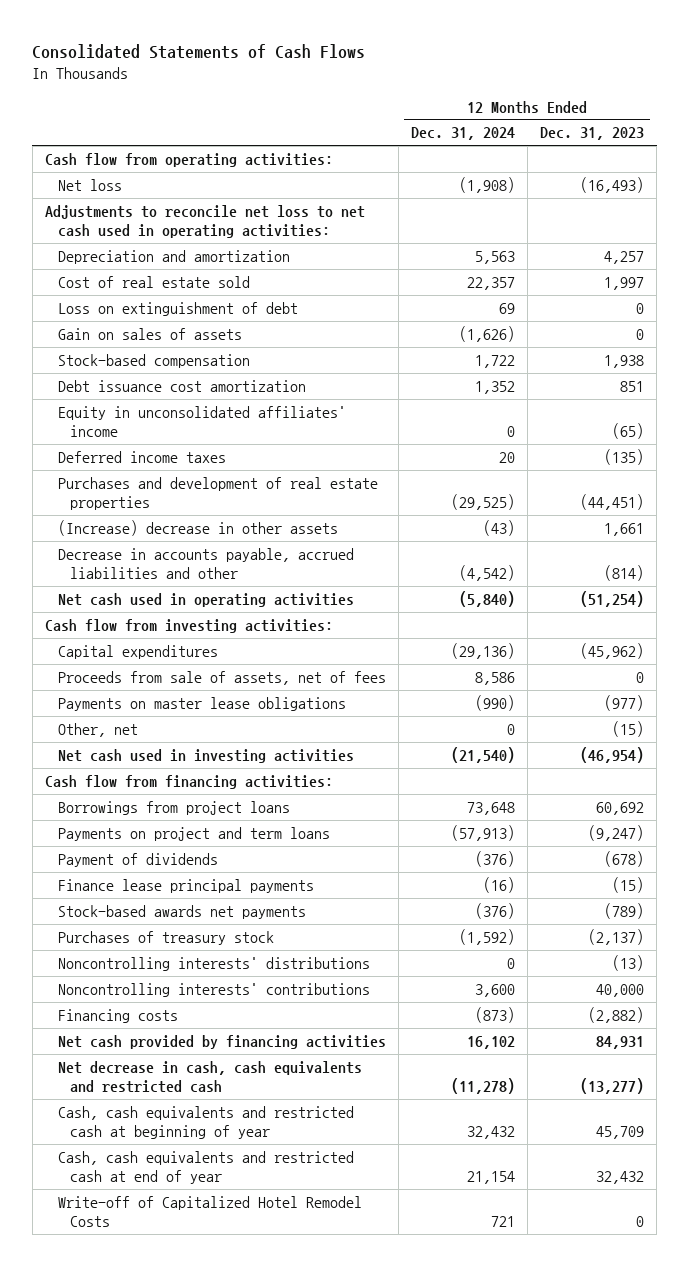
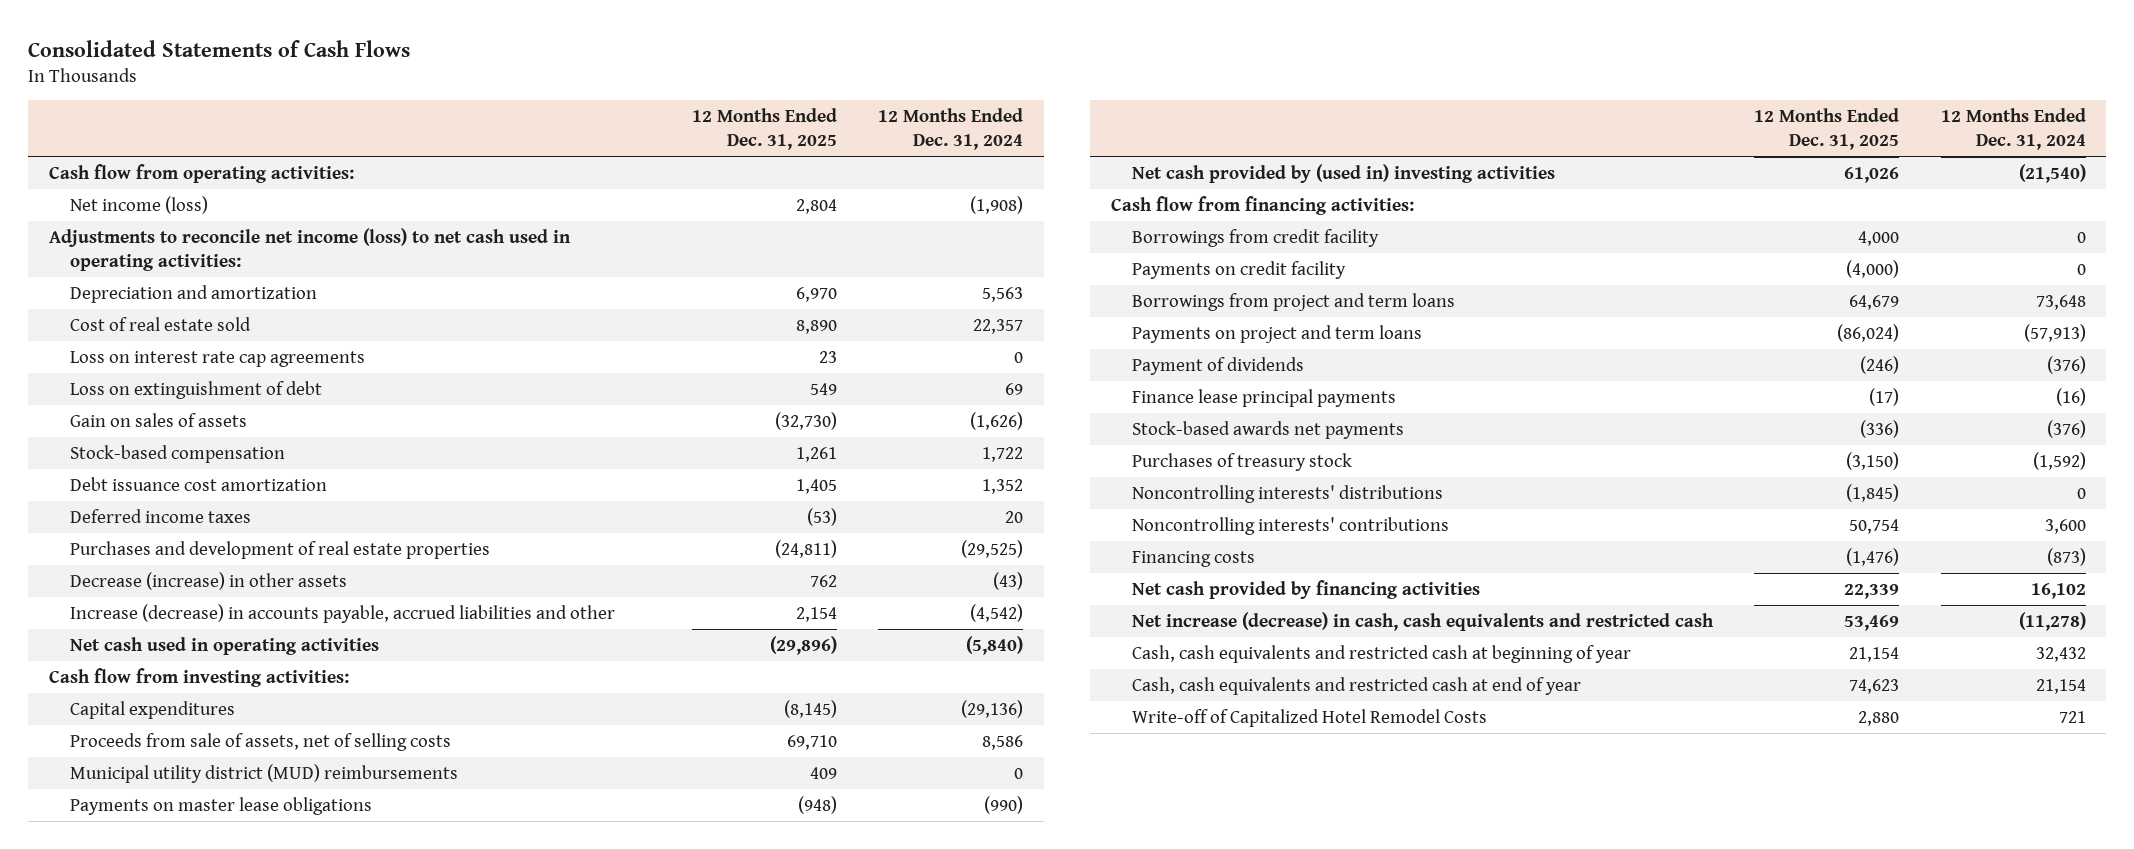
[539,127,644,141] Dec. 31, 2023 -> none
none -> [692,107,838,151] 12 Months Ended Dec. 31, 2025
[57,178,122,191] Net loss -> [69,195,208,214] Net income (loss)
[45,204,366,239] Adjustments to reconcile net loss to net cash used in operating activities: -> [48,227,571,271] Adjustments to reconcile net income (loss) to net cash used in operating activities:
none -> [69,350,365,367] Loss on interest rate cap agreements
[57,405,346,438] Equity in unconsolidated affiliates' income -> none
[57,519,338,536] (Increase) decrease in other assets -> [69,571,347,590] Decrease (increase) in other assets
[57,547,354,580] Decrease in accounts payable, accrued liabilities and other -> [69,603,615,623] Increase (decrease) in accounts payable, accrued liabilities and other
[57,670,386,685] Proceeds from sale of assets, net of fees -> [69,732,451,751] Proceeds from sale of assets, net of selling costs
none -> [69,763,458,783] Municipal utility district (MUD) reimbursements
[57,722,138,737] Other, net -> none
[57,748,354,763] Net cash used in investing activities -> [1132,163,1556,183] Net cash provided by (used in) investing activities
none -> [1132,228,1380,247] Borrowings from credit facility
none -> [1132,260,1347,279] Payments on credit facility
[57,800,290,815] Borrowings from project loans -> [1132,292,1456,311] Borrowings from project and term loans
[57,1060,362,1094] Net decrease in cash, cash equivalents and restricted cash -> [1132,611,1715,631] Net increase (decrease) in cash, cash equivalents and restricted cash

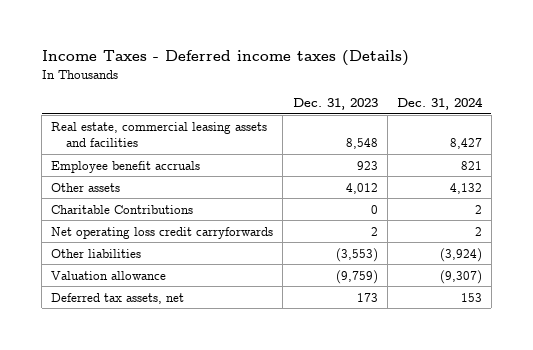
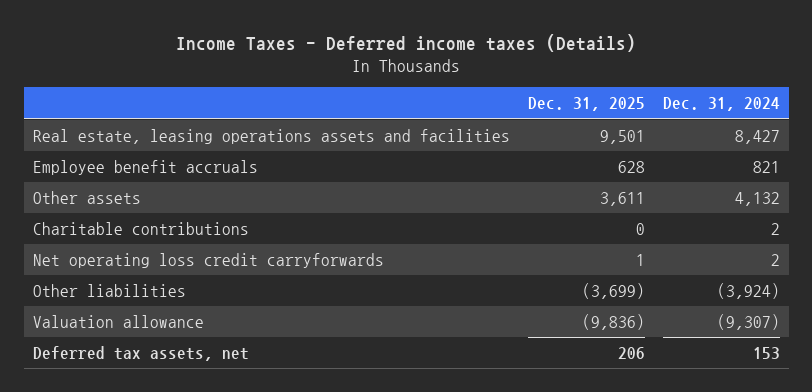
[292,98,378,111] Dec. 31, 2023 -> none
none -> [527,97,645,112] Dec. 31, 2025
[51,121,268,147] Real estate, commercial leasing assets and facilities -> [32,128,510,144] Real estate, leasing operations assets and facilities
[51,204,194,214] Charitable Contributions -> [32,221,249,235] Charitable contributions

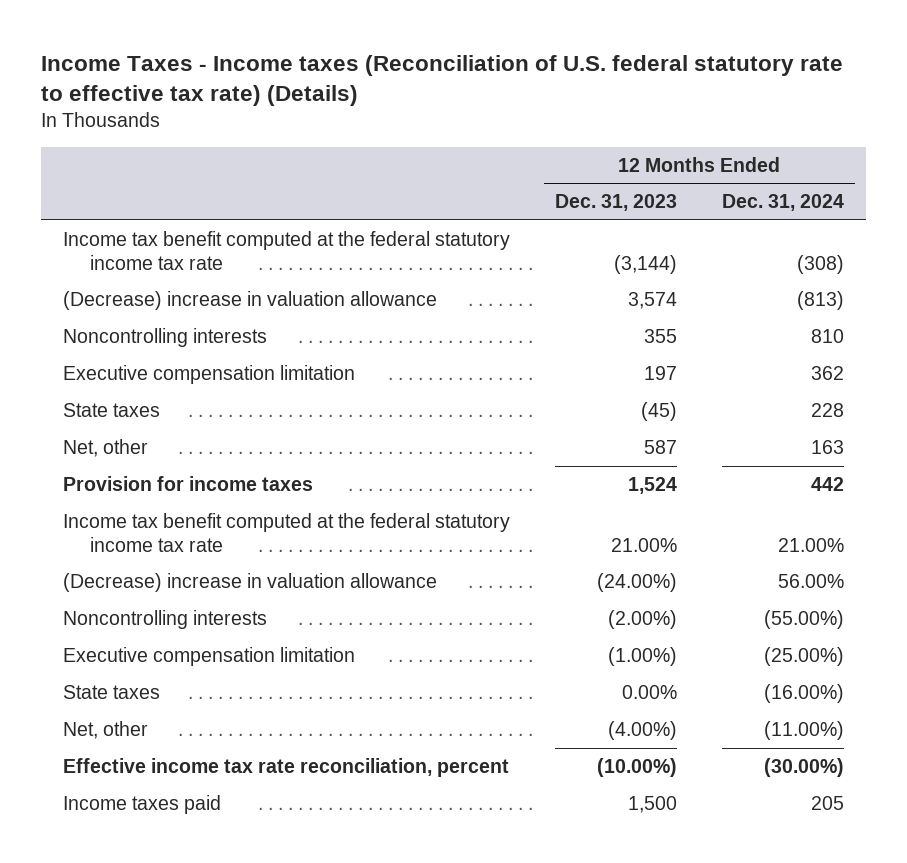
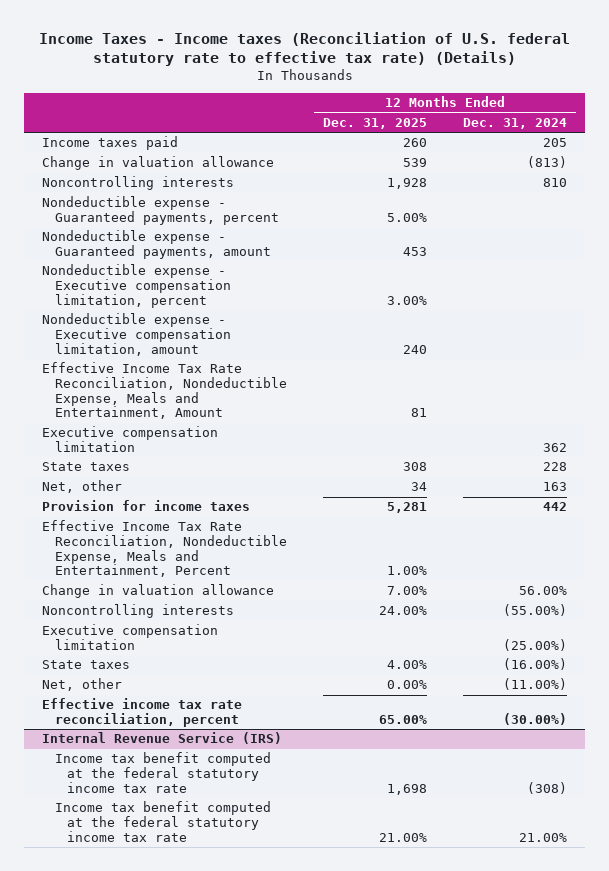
[555,194,678,212] Dec. 31, 2023 -> none
none -> [322,118,427,130] Dec. 31, 2025
[63,230,511,270] Income tax benefit computed at the federal statutory income tax rate -> none
[63,794,222,814] Income taxes paid -> [42,136,179,151] Income taxes paid
[63,290,438,310] (Decrease) increase in valuation allowance -> [42,156,275,171] Change in valuation allowance
none -> [42,196,279,226] Nondeductible expense - Guaranteed payments, percent
none -> [42,230,271,260] Nondeductible expense - Guaranteed payments, amount
none -> [42,264,231,308] Nondeductible expense - Executive compensation limitation, percent
none -> [42,313,231,356] Nondeductible expense - Executive compensation limitation, amount
none -> [42,362,287,420] Effective Income Tax Rate Reconciliation, Nondeductible Expense, Meals and Entertainment, Amount
[63,512,511,552] Income tax benefit computed at the federal statutory income tax rate -> none
none -> [42,520,287,578] Effective Income Tax Rate Reconciliation, Nondeductible Expense, Meals and Entertainment, Percent
[63,572,438,592] (Decrease) increase in valuation allowance -> [42,584,275,599] Change in valuation allowance
none -> [42,732,283,745] Internal Revenue Service (IRS)
none -> [54,752,271,793] Income tax benefit computed at the federal statutory income tax rate
none -> [54,801,271,842] Income tax benefit computed at the federal statutory income tax rate

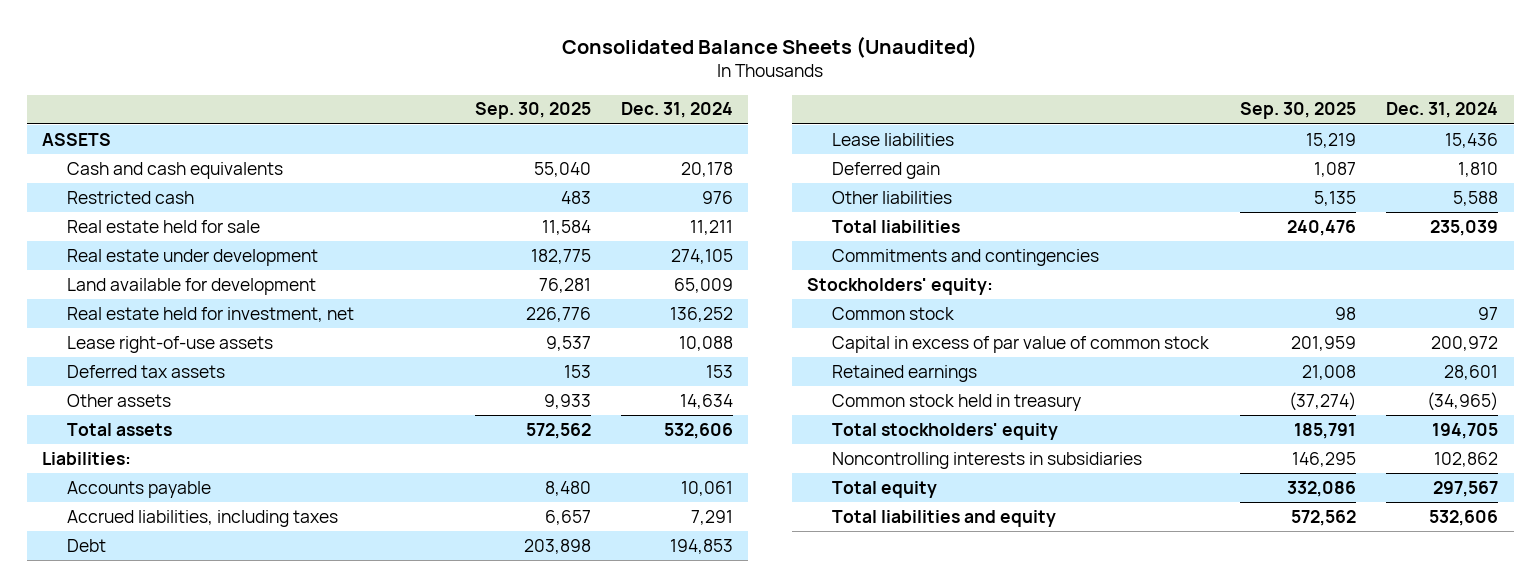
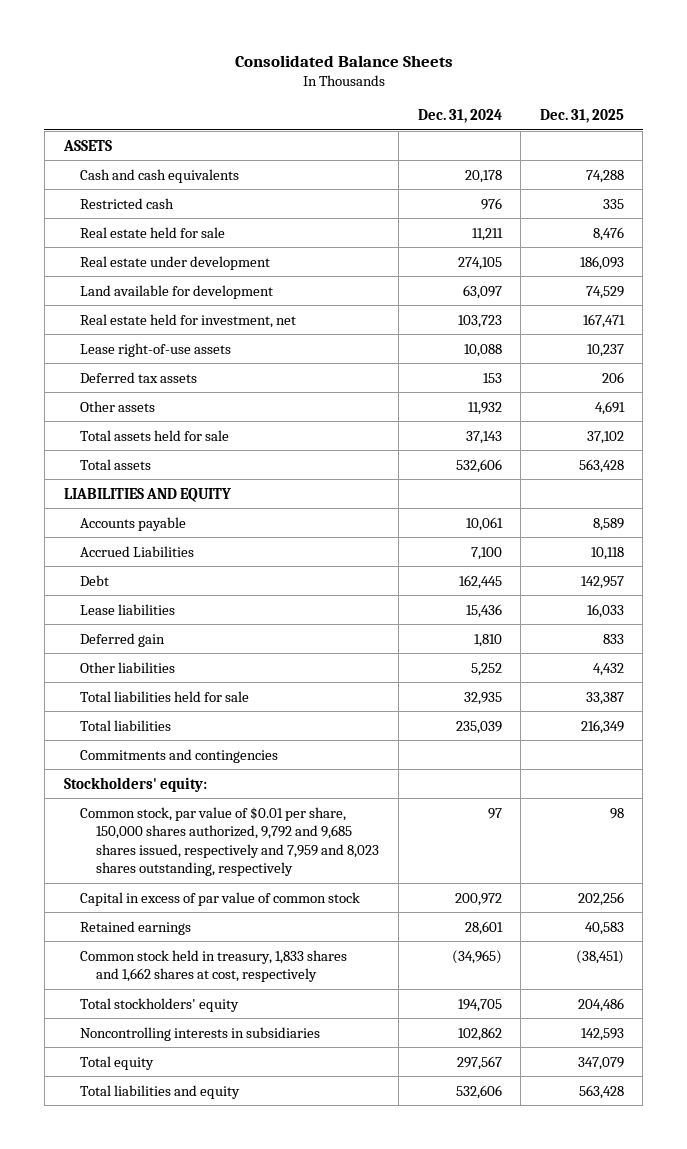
[562,35,978,58] Consolidated Balance Sheets (Unaudited) -> [234,54,453,67] Consolidated Balance Sheets
[474,102,591,120] Sep. 30, 2025 -> none
none -> [539,108,624,123] Dec. 31, 2025
[674,277,734,293] 65,009 -> [462,284,502,299] 63,097
[670,306,734,322] 136,252 -> [457,314,502,328] 103,723
[680,393,734,409] 14,634 -> [467,401,502,415] 11,932
none -> [79,429,229,441] Total assets held for sale
[42,451,132,465] Liabilities: -> none
none -> [63,487,231,502] LIABILITIES AND EQUITY
[66,509,338,527] Accrued liabilities, including taxes -> [79,545,194,557] Accrued Liabilities
[691,509,734,525] 7,291 -> [470,546,502,560] 7,100
[670,538,734,554] 194,853 -> [458,574,502,589] 162,445
[1453,190,1499,206] 5,588 -> [470,662,502,676] 5,252
none -> [79,690,249,702] Total liabilities held for sale
[832,306,956,320] Common stock -> [79,806,380,877] Common stock, par value of $0.01 per share, 150,000 shares authorized, 9,792 and 9,685 shares issued, respectively and 7,959 and 8,023 shares outstanding, respectively
[832,393,1082,411] Common stock held in treasury -> [79,949,347,983] Common stock held in treasury, 1,833 shares and 1,662 shares at cost, respectively

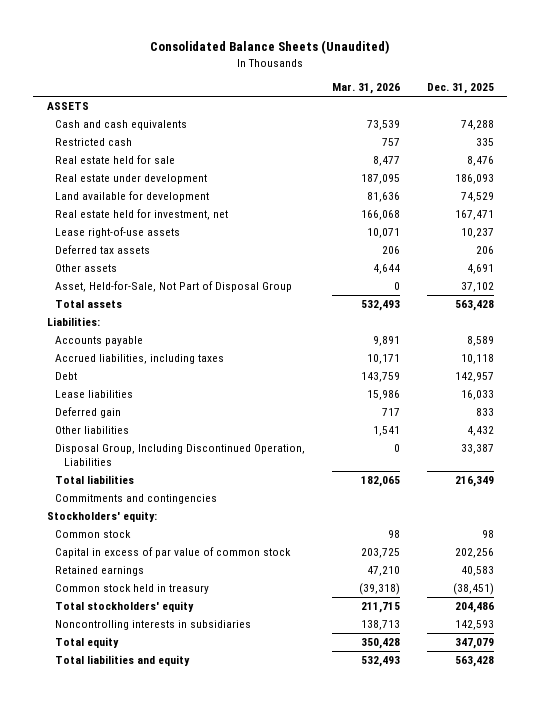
[234,54,453,67] Consolidated Balance Sheets -> [150,40,390,55] Consolidated Balance Sheets (Unaudited)
[417,108,502,123] Dec. 31, 2024 -> none
none -> [332,83,401,95] Mar. 31, 2026
[79,429,229,441] Total assets held for sale -> [55,281,293,293] Asset, Held-for-Sale, Not Part of Disposal Group
[63,487,231,502] LIABILITIES AND EQUITY -> none
none -> [46,317,100,327] Liabilities:
[79,545,194,557] Accrued Liabilities -> [55,354,225,365] Accrued liabilities, including taxes
[79,690,249,702] Total liabilities held for sale -> [55,444,306,466] Disposal Group, Including Discontinued Operation, Liabilities
[79,806,380,877] Common stock, par value of $0.01 per share, 150,000 shares authorized, 9,792 and 9,685 shares issued, respectively and 7,959 and 8,023 shares outstanding, respectively -> [55,530,132,539] Common stock
[79,949,347,983] Common stock held in treasury, 1,833 shares and 1,662 shares at cost, respectively -> [55,584,210,595] Common stock held in treasury

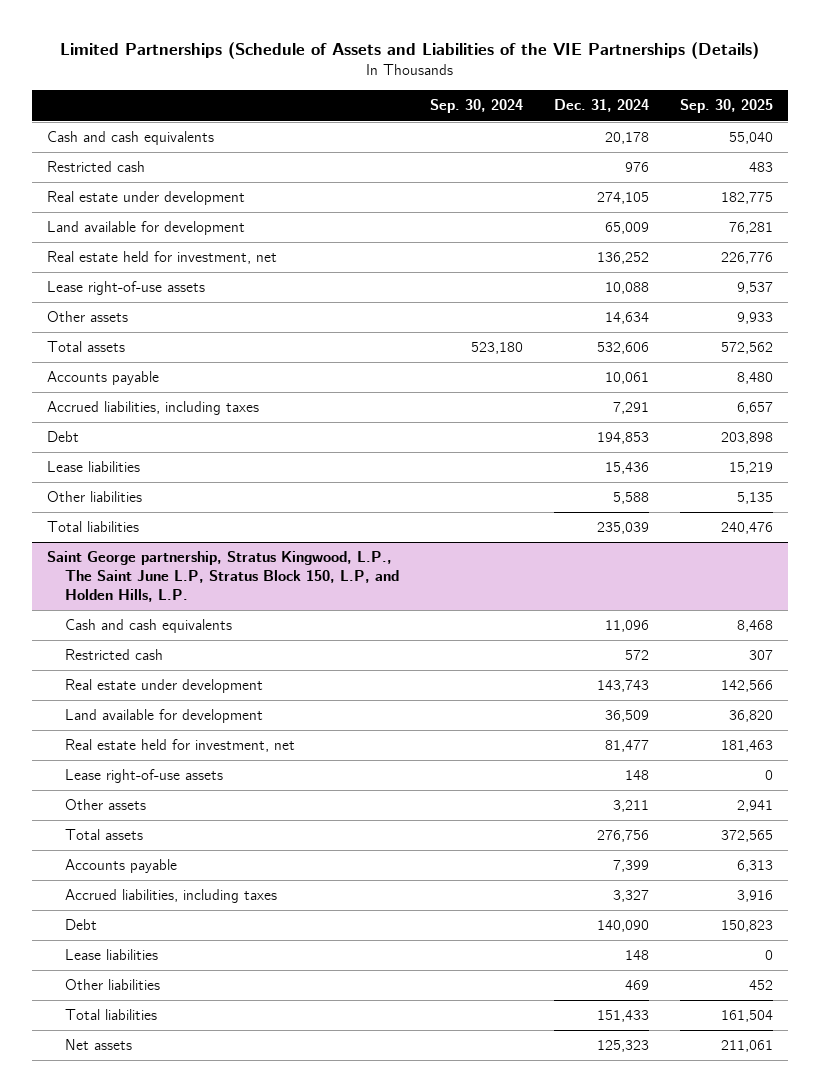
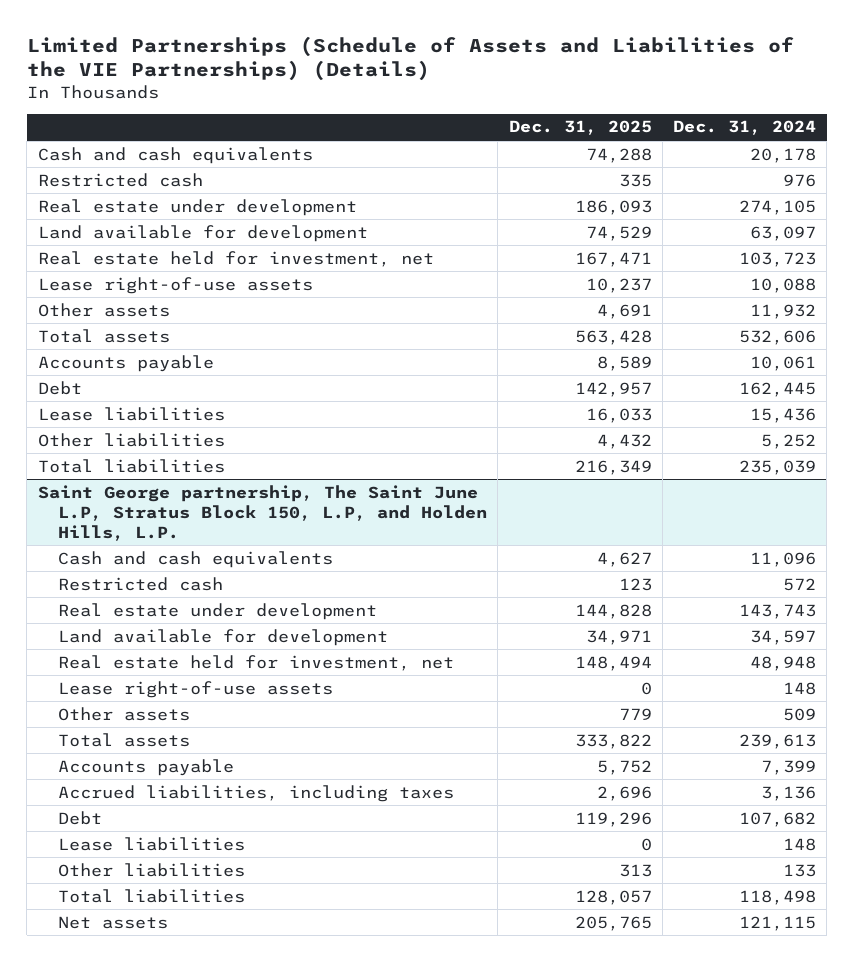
[60,41,760,59] Limited Partnerships (Schedule of Assets and Liabilities of the VIE Partnerships (Details) -> [26,35,794,82] Limited Partnerships (Schedule of Assets and Liabilities of the VIE Partnerships) (Details)
[429,99,523,114] Sep. 30, 2024 -> none
[679,99,773,114] Sep. 30, 2025 -> none
none -> [508,120,652,136] Dec. 31, 2025
[604,222,649,235] 65,009 -> [749,225,816,241] 63,097
[596,252,649,265] 136,252 -> [738,251,816,267] 103,723
[604,312,649,325] 14,634 -> [749,303,816,319] 11,932
[47,401,260,416] Accrued liabilities, including taxes -> none
[596,432,649,445] 194,853 -> [738,381,816,397] 162,445
[612,492,649,505] 5,588 -> [760,433,816,449] 5,252
[47,551,399,603] Saint George partnership, Stratus Kingwood, L.P., The Saint June L.P, Stratus Block 150, L.P, and Holden Hills, L.P. -> [37,484,488,541] Saint George partnership, The Saint June L.P, Stratus Block 150, L.P, and Holden Hills, L.P.
[604,710,649,723] 36,509 -> [749,629,816,645] 34,597
[604,740,649,753] 81,477 -> [749,655,816,671] 48,948
[612,800,649,813] 3,211 -> [782,707,816,721] 509
[596,830,649,843] 276,756 -> [738,733,816,749] 239,613
[612,890,649,903] 3,327 -> [760,785,816,801] 3,136
[596,920,649,933] 140,090 -> [738,811,816,827] 107,682
[624,980,649,991] 469 -> [782,863,816,877] 133
[596,1010,649,1023] 151,433 -> [738,889,816,905] 118,498
[596,1040,649,1053] 125,323 -> [738,915,816,931] 121,115

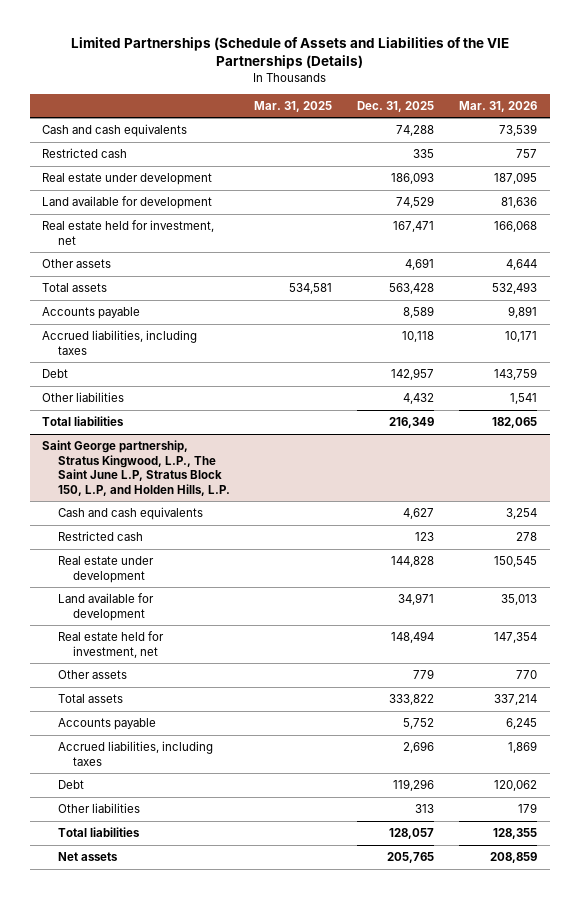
[26,35,794,82] Limited Partnerships (Schedule of Assets and Liabilities of the VIE Partnerships) (Details) -> [70,37,509,70] Limited Partnerships (Schedule of Assets and Liabilities of the VIE Partnerships (Details)
[672,120,816,136] Dec. 31, 2024 -> none
none -> [254,100,333,112] Mar. 31, 2025
none -> [459,100,538,112] Mar. 31, 2026
[37,276,313,294] Lease right-of-use assets -> none
none -> [42,330,198,355] Accrued liabilities, including taxes
[37,406,225,421] Lease liabilities -> none
[37,484,488,541] Saint George partnership, The Saint June L.P, Stratus Block 150, L.P, and Holden Hills, L.P. -> [42,440,230,496] Saint George partnership, Stratus Kingwood, L.P., The Saint June L.P, Stratus Block 150, L.P, and Holden Hills, L.P.
[58,680,334,698] Lease right-of-use assets -> none
[58,836,246,851] Lease liabilities -> none

